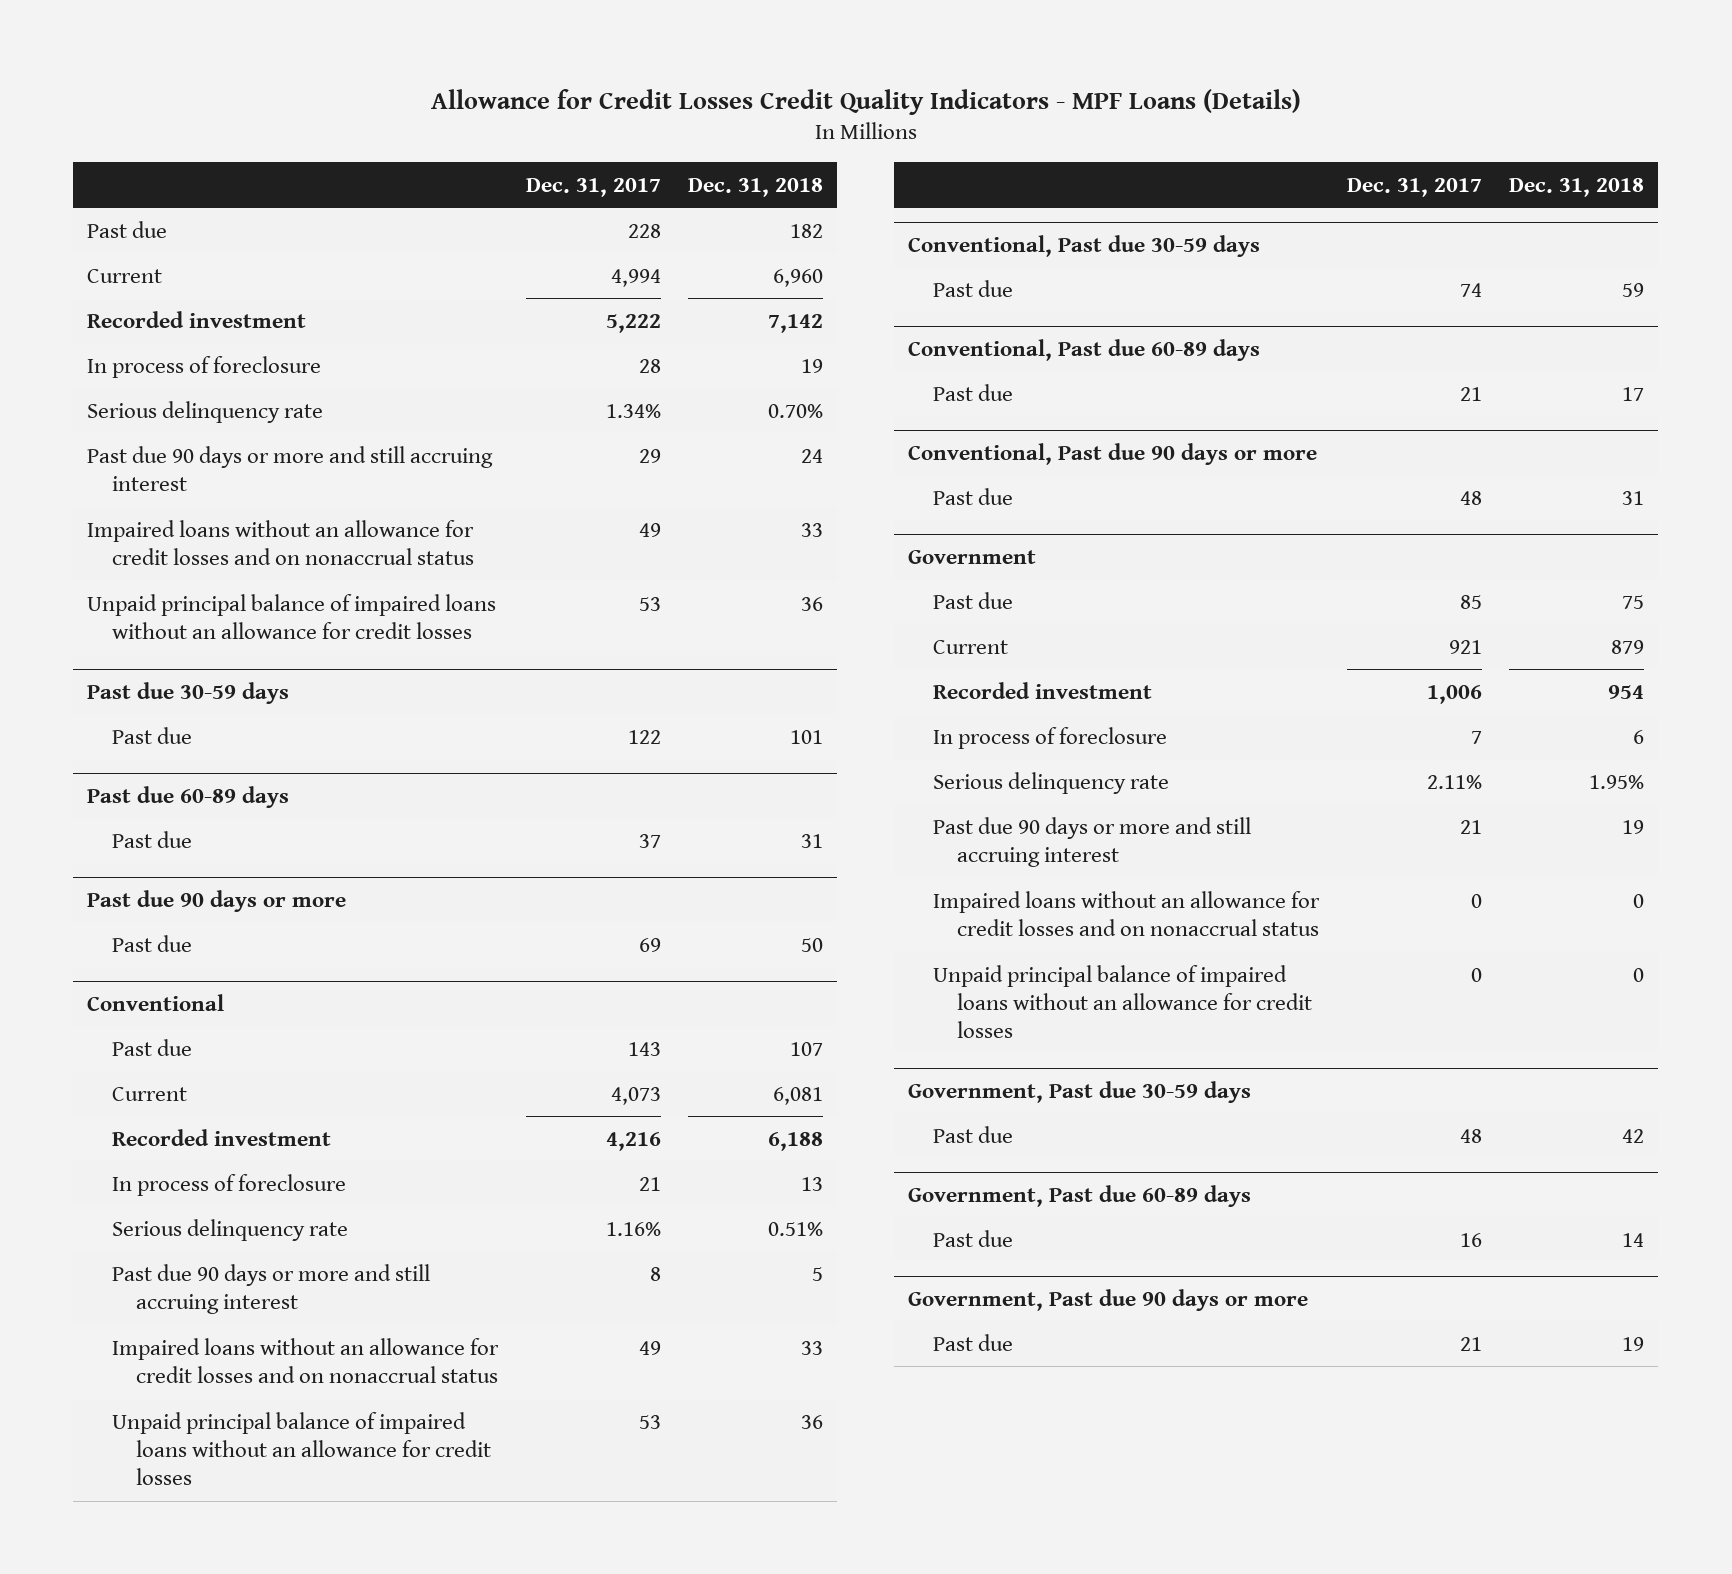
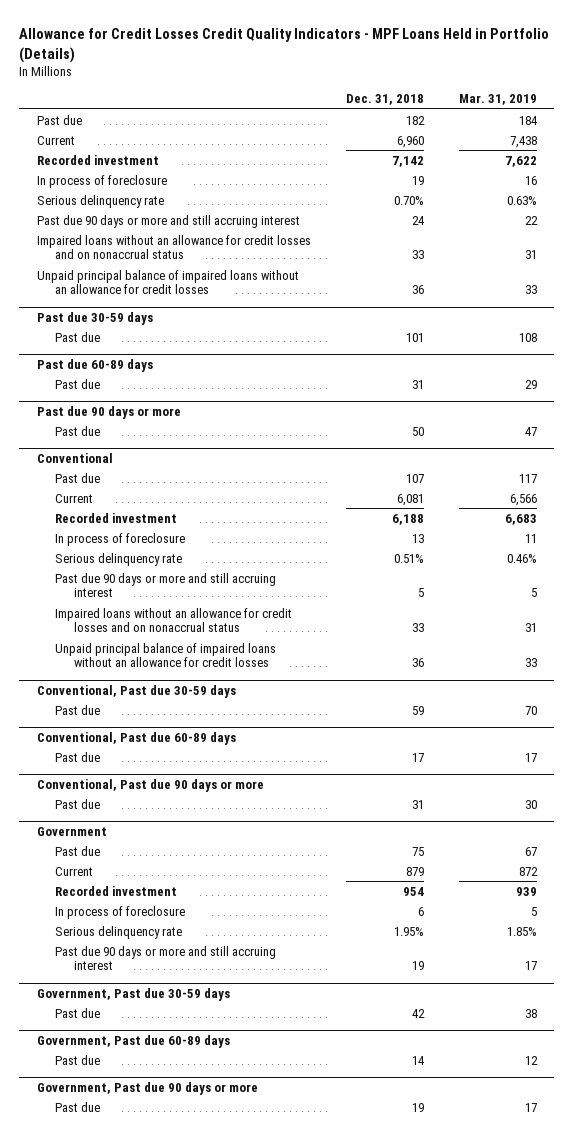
[430,88,1301,115] Allowance for Credit Losses Credit Quality Indicators - MPF Loans (Details) -> [19,27,550,63] Allowance for Credit Losses Credit Quality Indicators - MPF Loans Held in Portfolio (Details)
[525,177,661,197] Dec. 31, 2017 -> none
none -> [458,94,537,106] Mar. 31, 2019
[932,890,1320,937] Impaired loans without an allowance for credit losses and on nonaccrual status -> none
[932,964,1313,1039] Unpaid principal balance of impaired loans without an allowance for credit losses -> none

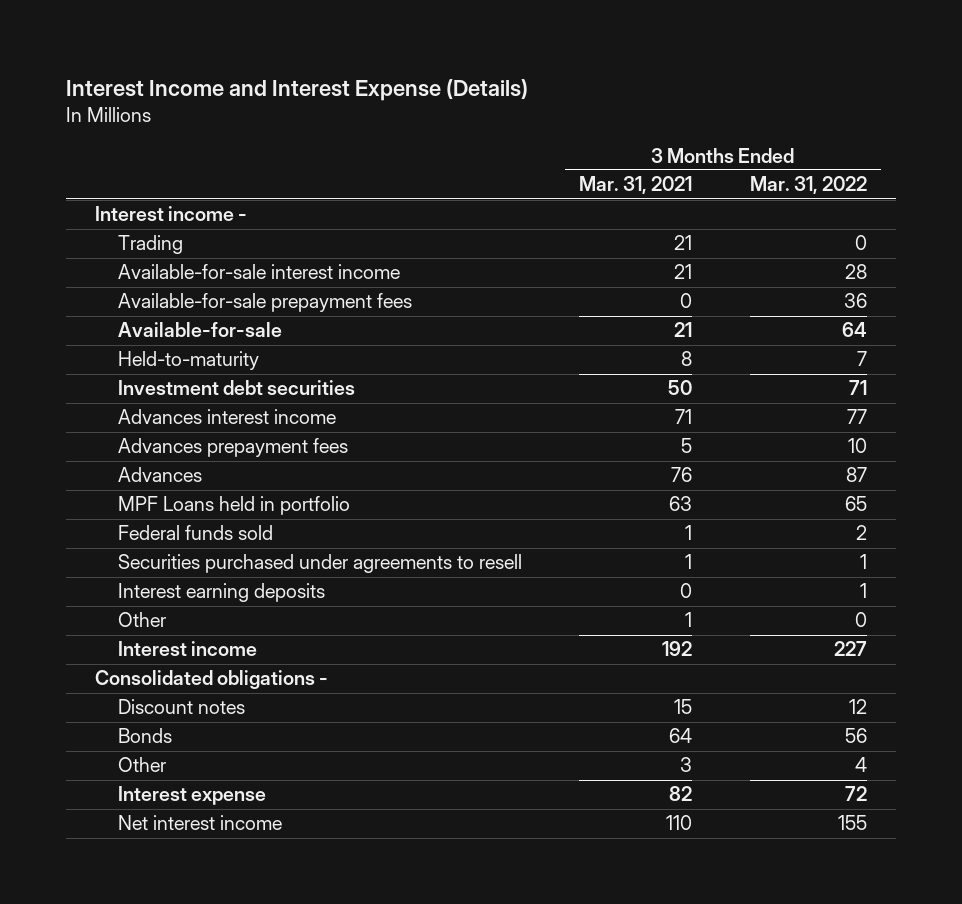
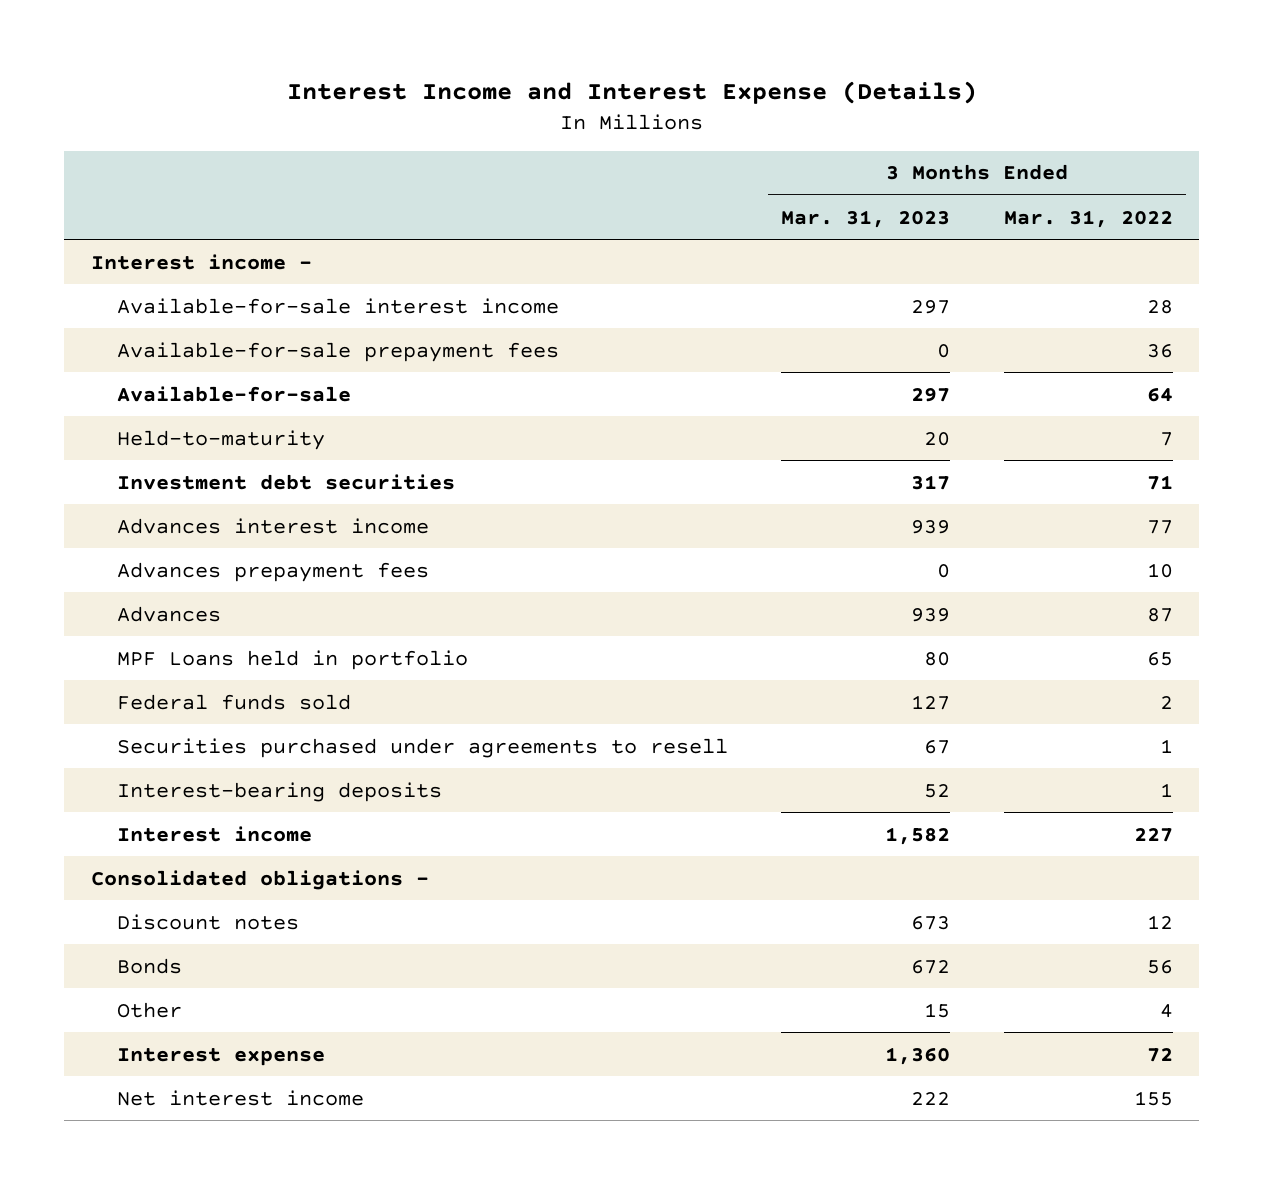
[579,176,693,195] Mar. 31, 2021 -> none
none -> [781,209,951,228] Mar. 31, 2023
[117,235,183,255] Trading -> none
[117,612,166,628] Other -> none
[117,583,325,603] Interest earning deposits -> [117,781,443,802] Interest-bearing deposits

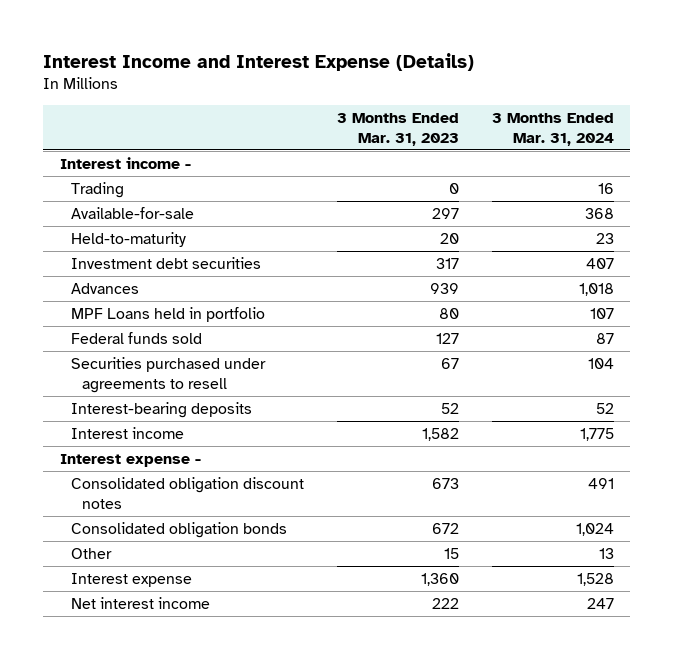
[1003,209,1173,228] Mar. 31, 2022 -> none
none -> [491,113,614,146] 3 Months Ended Mar. 31, 2024
[117,297,560,314] Available-for-sale interest income -> none
[117,341,560,362] Available-for-sale prepayment fees -> none
none -> [70,181,124,198] Trading
[117,517,430,534] Advances interest income -> none
[117,561,430,582] Advances prepayment fees -> none
[90,869,429,890] Consolidated obligations - -> none
none -> [59,453,201,467] Interest expense -
[117,913,300,930] Discount notes -> [70,476,304,509] Consolidated obligation discount notes
[117,957,183,974] Bonds -> [70,521,287,538] Consolidated obligation bonds

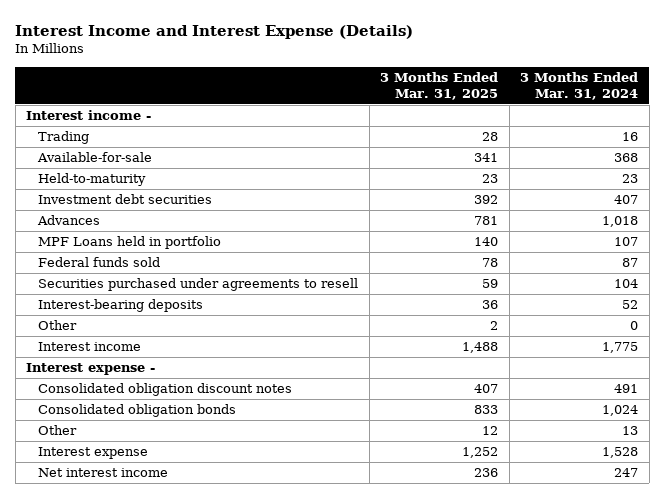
[336,113,459,146] 3 Months Ended Mar. 31, 2023 -> none
none -> [380,71,499,101] 3 Months Ended Mar. 31, 2025
none -> [38,320,78,331] Other

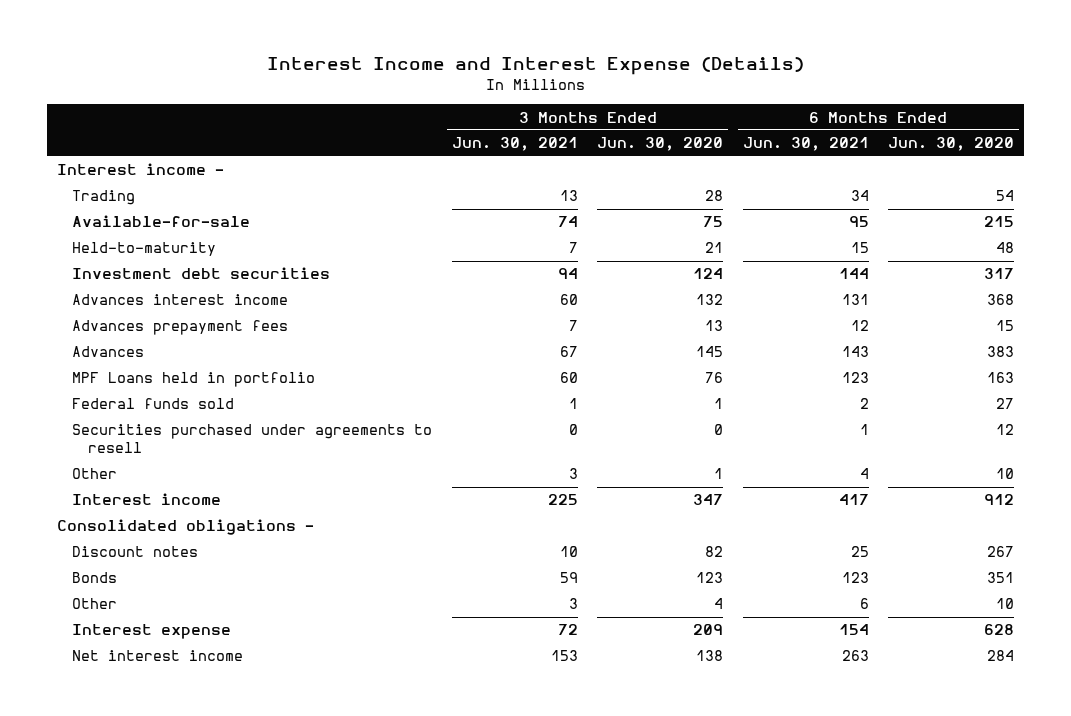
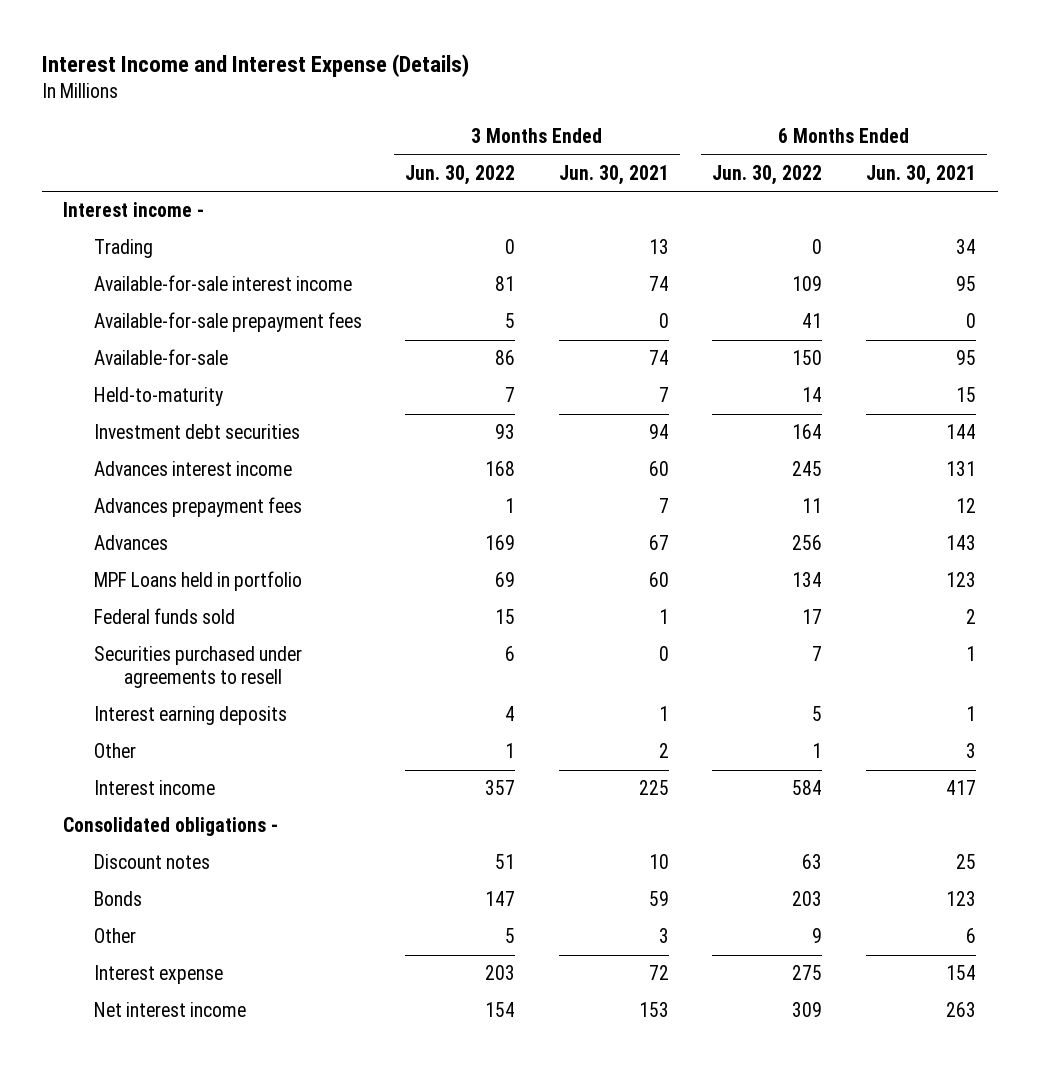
[597,137,724,152] Jun. 30, 2020 -> none
[888,137,1015,152] Jun. 30, 2020 -> none
none -> [405,164,516,185] Jun. 30, 2022
none -> [712,164,823,185] Jun. 30, 2022
none -> [93,275,352,292] Available-for-sale interest income
none -> [93,312,362,333] Available-for-sale prepayment fees
none -> [93,706,287,726] Interest earning deposits
[568,468,578,480] 3 -> [658,743,669,759] 2
[859,468,869,480] 4 -> [965,743,976,759] 3

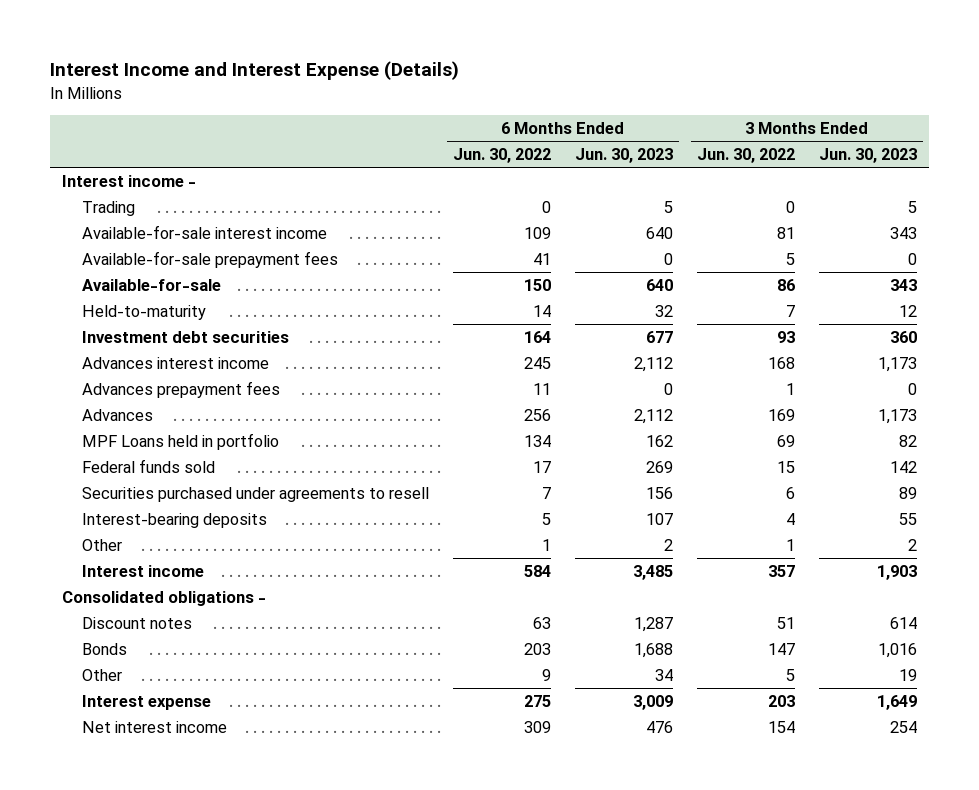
[558,164,669,185] Jun. 30, 2021 -> none
[865,164,976,185] Jun. 30, 2021 -> none
none -> [574,148,673,164] Jun. 30, 2023
none -> [819,148,918,164] Jun. 30, 2023
[93,706,287,726] Interest earning deposits -> [81,512,267,528] Interest-bearing deposits

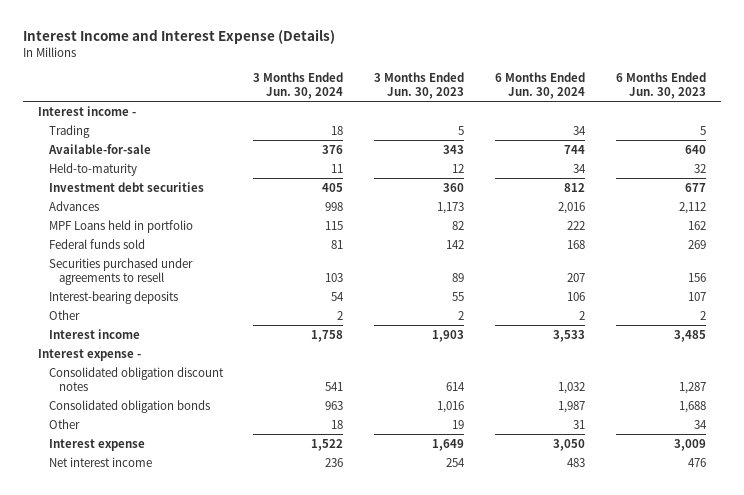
[452,148,551,164] Jun. 30, 2022 -> none
[696,148,795,164] Jun. 30, 2022 -> none
none -> [253,72,344,100] 3 Months Ended Jun. 30, 2024
none -> [494,72,585,100] 6 Months Ended Jun. 30, 2024
[81,224,327,239] Available-for-sale interest income -> none
[81,250,338,268] Available-for-sale prepayment fees -> none
[81,356,269,369] Advances interest income -> none
[81,380,280,398] Advances prepayment fees -> none
[62,590,267,606] Consolidated obligations - -> none
none -> [38,348,142,361] Interest expense -
[81,616,192,629] Discount notes -> [48,366,224,391] Consolidated obligation discount notes
[81,642,127,655] Bonds -> [48,399,210,413] Consolidated obligation bonds

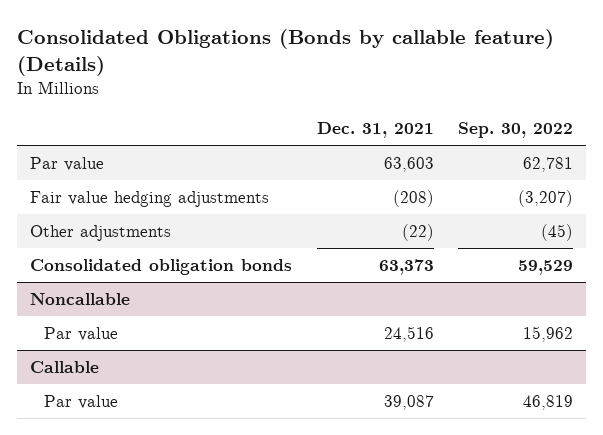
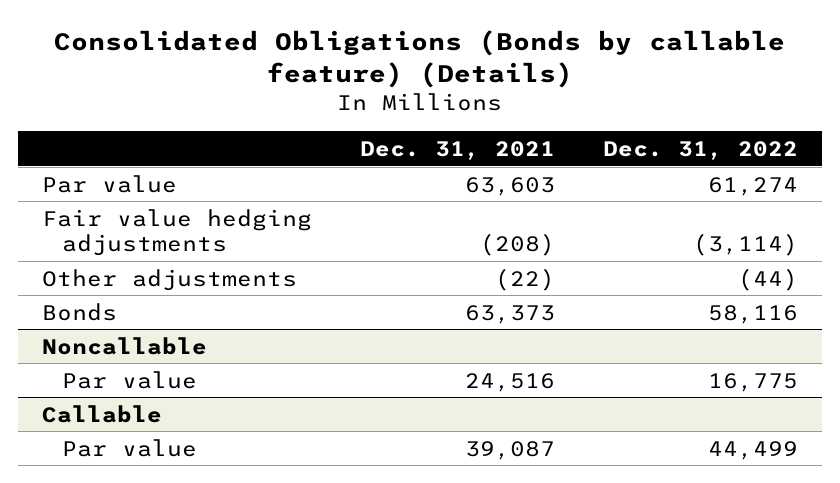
[458,122,574,139] Sep. 30, 2022 -> none
none -> [602,140,798,160] Dec. 31, 2022
[29,259,292,276] Consolidated obligation bonds -> [41,302,117,321] Bonds

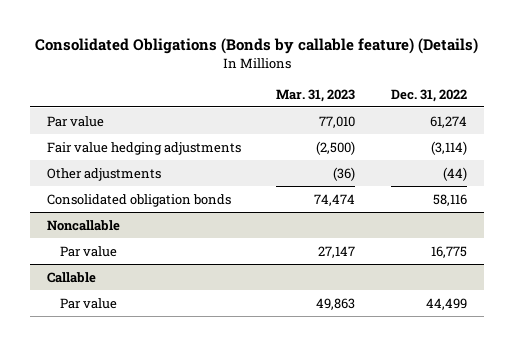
[359,140,555,160] Dec. 31, 2021 -> none
none -> [276,88,356,102] Mar. 31, 2023
[41,302,117,321] Bonds -> [47,193,232,207] Consolidated obligation bonds

